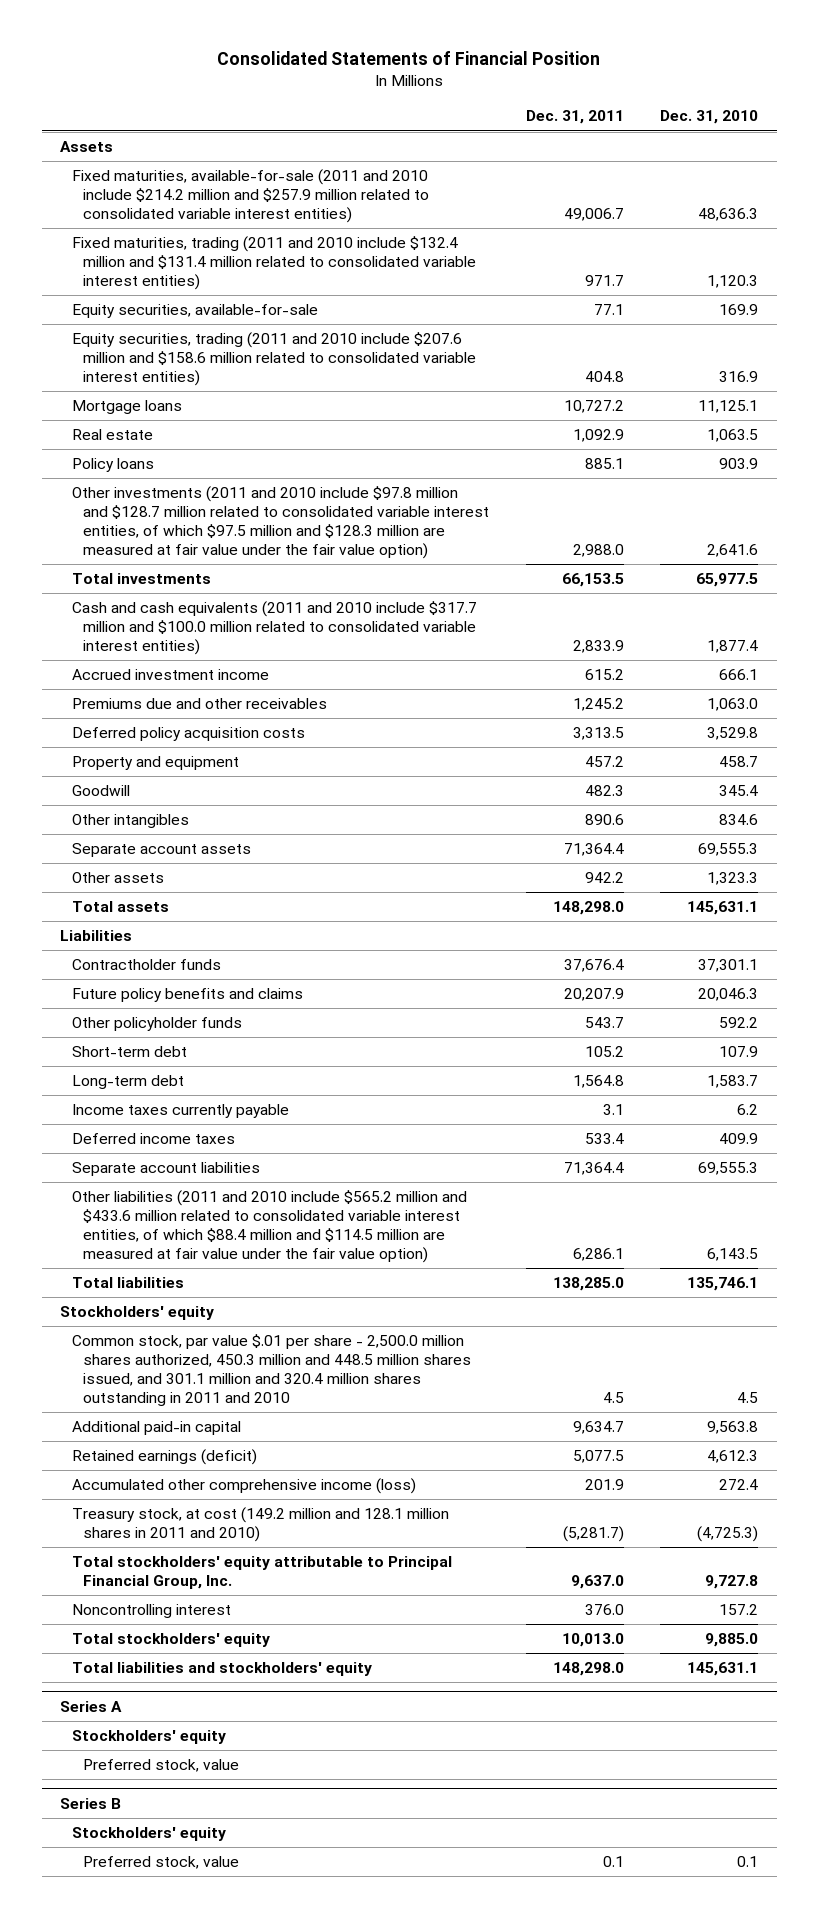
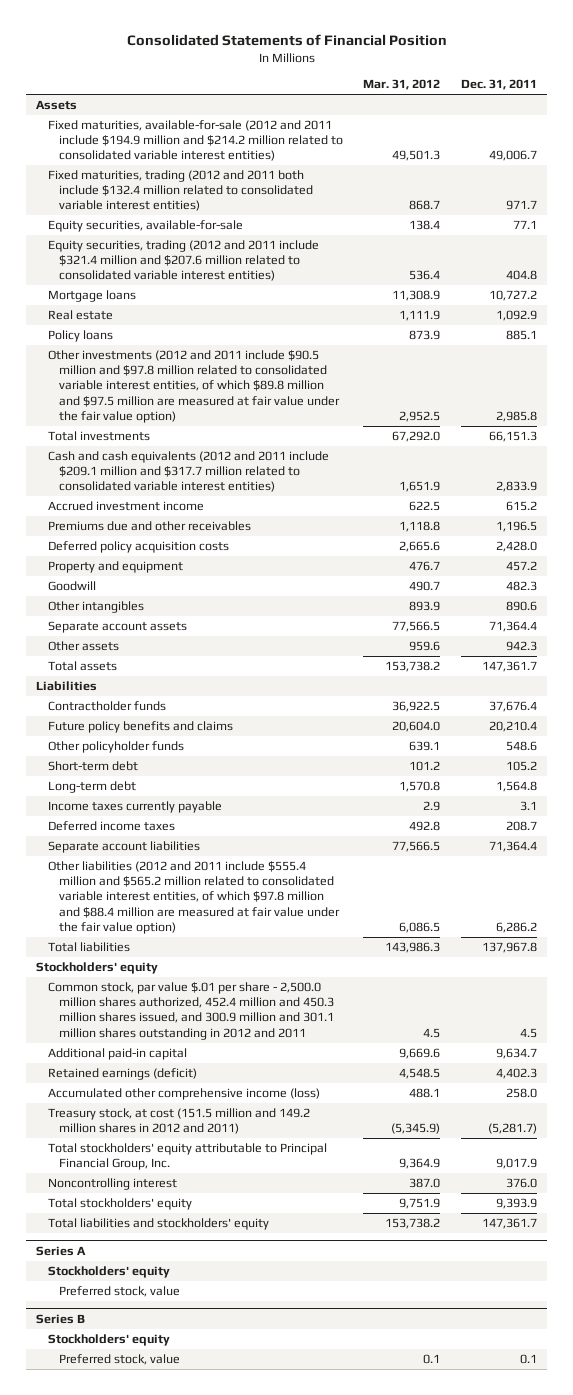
[660,110,759,125] Dec. 31, 2010 -> none
none -> [363,79,441,91] Mar. 31, 2012
[71,169,430,224] Fixed maturities, available-for-sale (2011 and 2010 include $214.2 million and $257.9 million related to consolidated variable interest entities) -> [47,120,343,162] Fixed maturities, available-for-sale (2012 and 2011 include $194.9 million and $214.2 million related to consolidated variable interest entities)
[71,236,477,291] Fixed maturities, trading (2011 and 2010 include $132.4 million and $131.4 million related to consolidated variable interest entities) -> [47,170,313,212] Fixed maturities, trading (2012 and 2011 both include $132.4 million related to consolidated variable interest entities)
[71,332,477,387] Equity securities, trading (2011 and 2010 include $207.6 million and $158.6 million related to consolidated variable interest entities) -> [47,240,319,282] Equity securities, trading (2012 and 2011 include $321.4 million and $207.6 million related to consolidated variable interest entities)
[71,486,490,560] Other investments (2011 and 2010 include $97.8 million and $128.7 million related to consolidated variable interest entities, of which $97.5 million and $128.3 million are measured at fair value under the fair value option) -> [47,350,340,423] Other investments (2012 and 2011 include $90.5 million and $97.8 million related to consolidated variable interest entities, of which $89.8 million and $97.5 million are measured at fair value under the fair value option)
[572,544,624,558] 2,988.0 -> [496,410,538,422] 2,985.8
[561,573,624,588] 66,153.5 -> [489,431,538,443] 66,151.3
[71,601,477,656] Cash and cash equivalents (2011 and 2010 include $317.7 million and $100.0 million related to consolidated variable interest entities) -> [47,451,329,493] Cash and cash equivalents (2012 and 2011 include $209.1 million and $317.7 million related to consolidated variable interest entities)
[572,698,624,712] 1,245.2 -> [496,521,538,533] 1,196.5
[572,727,624,741] 3,313.5 -> [496,541,538,553] 2,428.0
[584,872,624,884] 942.2 -> [506,641,538,652] 942.3
[552,901,624,916] 148,298.0 -> [482,661,538,673] 147,361.7
[563,988,624,1002] 20,207.9 -> [489,721,538,733] 20,210.4
[584,1017,624,1029] 543.7 -> [506,741,538,752] 548.6
[584,1133,624,1145] 533.4 -> [506,821,538,832] 208.7
[71,1190,467,1264] Other liabilities (2011 and 2010 include $565.2 million and $433.6 million related to consolidated variable interest entities, of which $88.4 million and $114.5 million are measured at fair value under the fair value option) -> [47,861,340,934] Other liabilities (2012 and 2011 include $555.4 million and $565.2 million related to consolidated variable interest entities, of which $97.8 million and $88.4 million are measured at fair value under the fair value option)
[572,1248,624,1262] 6,286.1 -> [496,921,538,933] 6,286.2
[552,1277,624,1292] 138,285.0 -> [482,942,538,954] 137,967.8
[71,1334,472,1407] Common stock, par value $.01 per share - 2,500.0 million shares authorized, 450.3 million and 448.5 million shares issued, and 301.1 million and 320.4 million shares outstanding in 2011 and 2010 -> [47,982,334,1040] Common stock, par value $.01 per share - 2,500.0 million shares authorized, 452.4 million and 450.3 million shares issued, and 300.9 million and 301.1 million shares outstanding in 2012 and 2011
[572,1450,624,1464] 5,077.5 -> [496,1068,538,1080] 4,402.3
[584,1479,624,1491] 201.9 -> [506,1088,538,1099] 258.0
[71,1507,449,1543] Treasury stock, at cost (149.2 million and 128.1 million shares in 2011 and 2010) -> [47,1108,310,1135] Treasury stock, at cost (151.5 million and 149.2 million shares in 2012 and 2011)
[570,1575,624,1590] 9,637.0 -> [496,1158,538,1170] 9,017.9
[561,1633,624,1648] 10,013.0 -> [496,1198,538,1210] 9,393.9
[552,1662,624,1677] 148,298.0 -> [482,1218,538,1230] 147,361.7

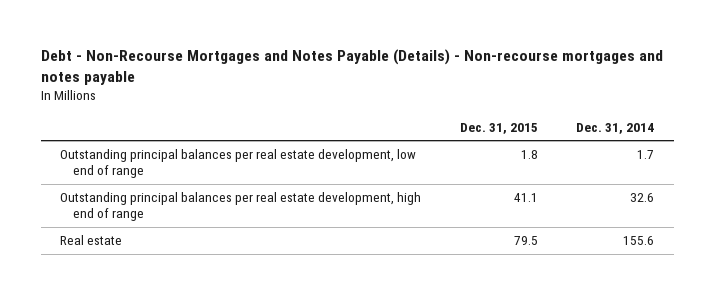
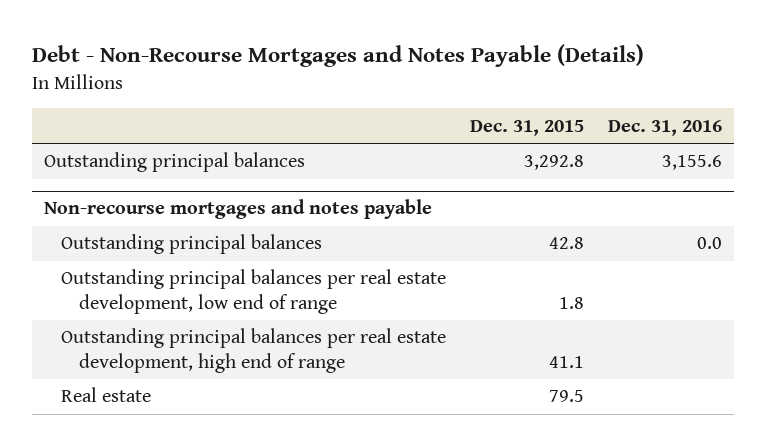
[40,49,663,86] Debt - Non-Recourse Mortgages and Notes Payable (Details) - Non-recourse mortgages and notes payable -> [31,44,644,68] Debt - Non-Recourse Mortgages and Notes Payable (Details)
[576,122,655,134] Dec. 31, 2014 -> none
none -> [607,119,722,136] Dec. 31, 2016
none -> [43,152,305,173] Outstanding principal balances
none -> [43,199,432,220] Non-recourse mortgages and notes payable
none -> [61,234,323,255] Outstanding principal balances

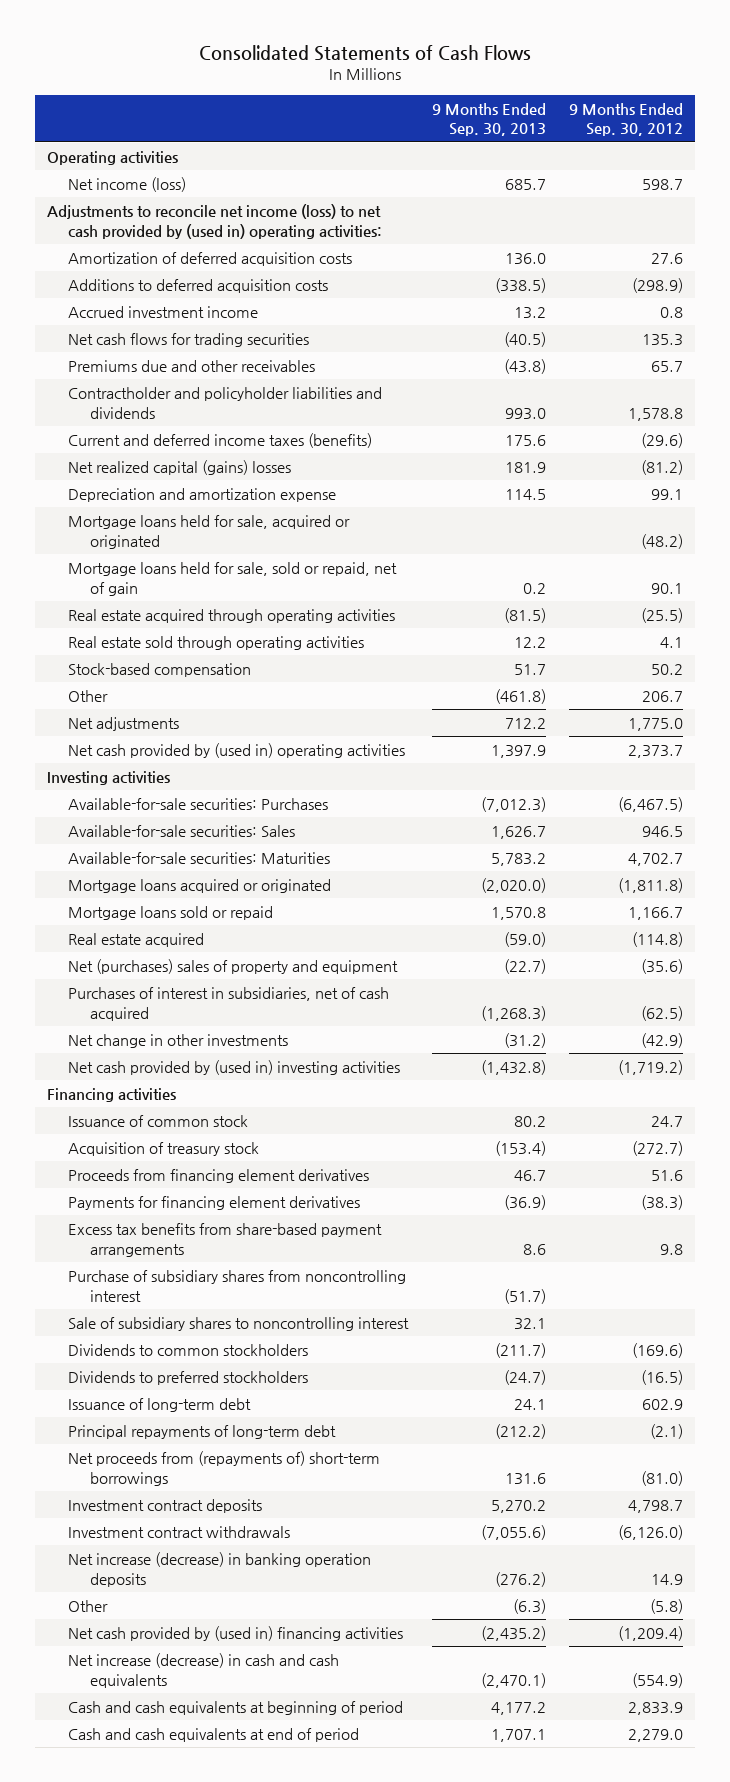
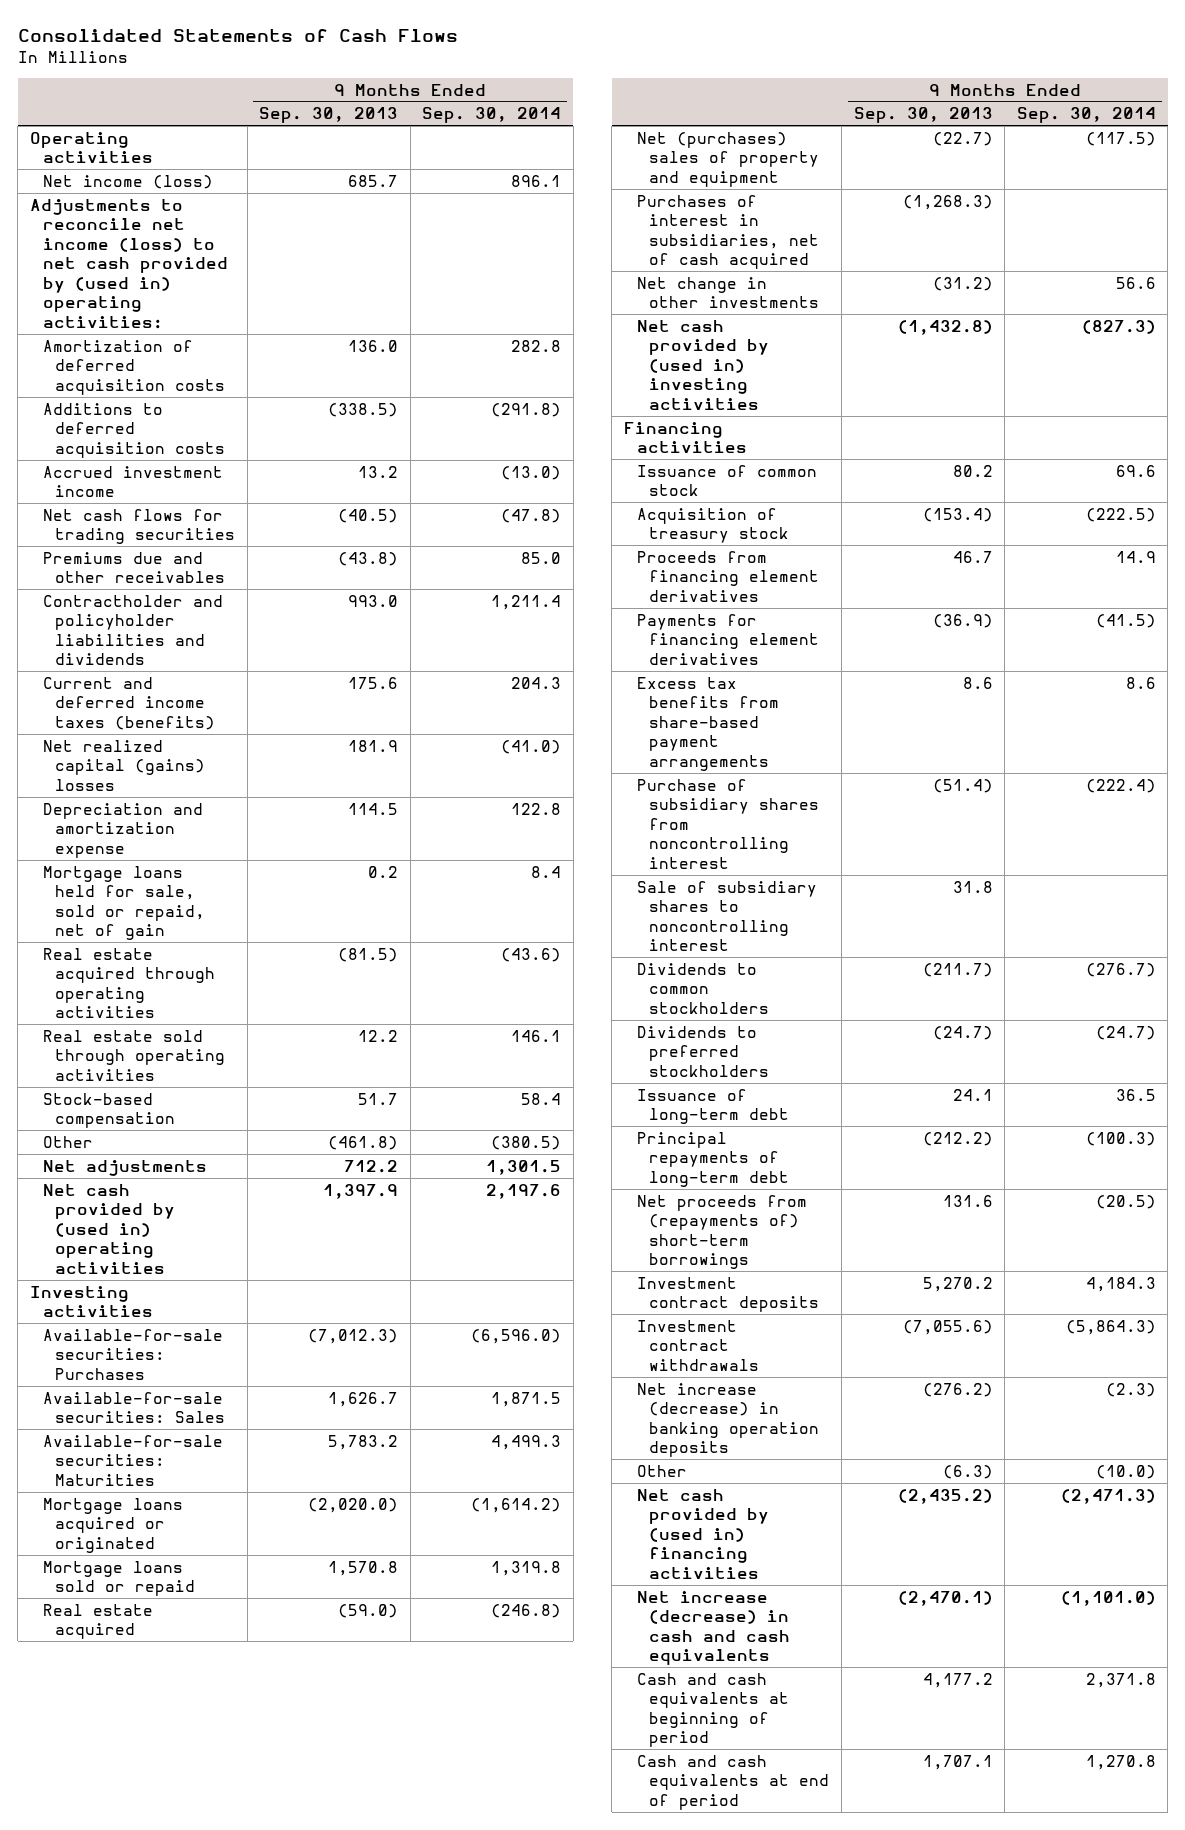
[569,102,684,137] 9 Months Ended Sep. 30, 2012 -> none
none -> [422,107,562,124] Sep. 30, 2014
[68,515,351,549] Mortgage loans held for sale, acquired or originated -> none
[503,1288,546,1304] (51.7) -> [932,778,993,793] (51.4)
[513,1318,546,1331] 32.1 -> [952,880,993,893] 31.8

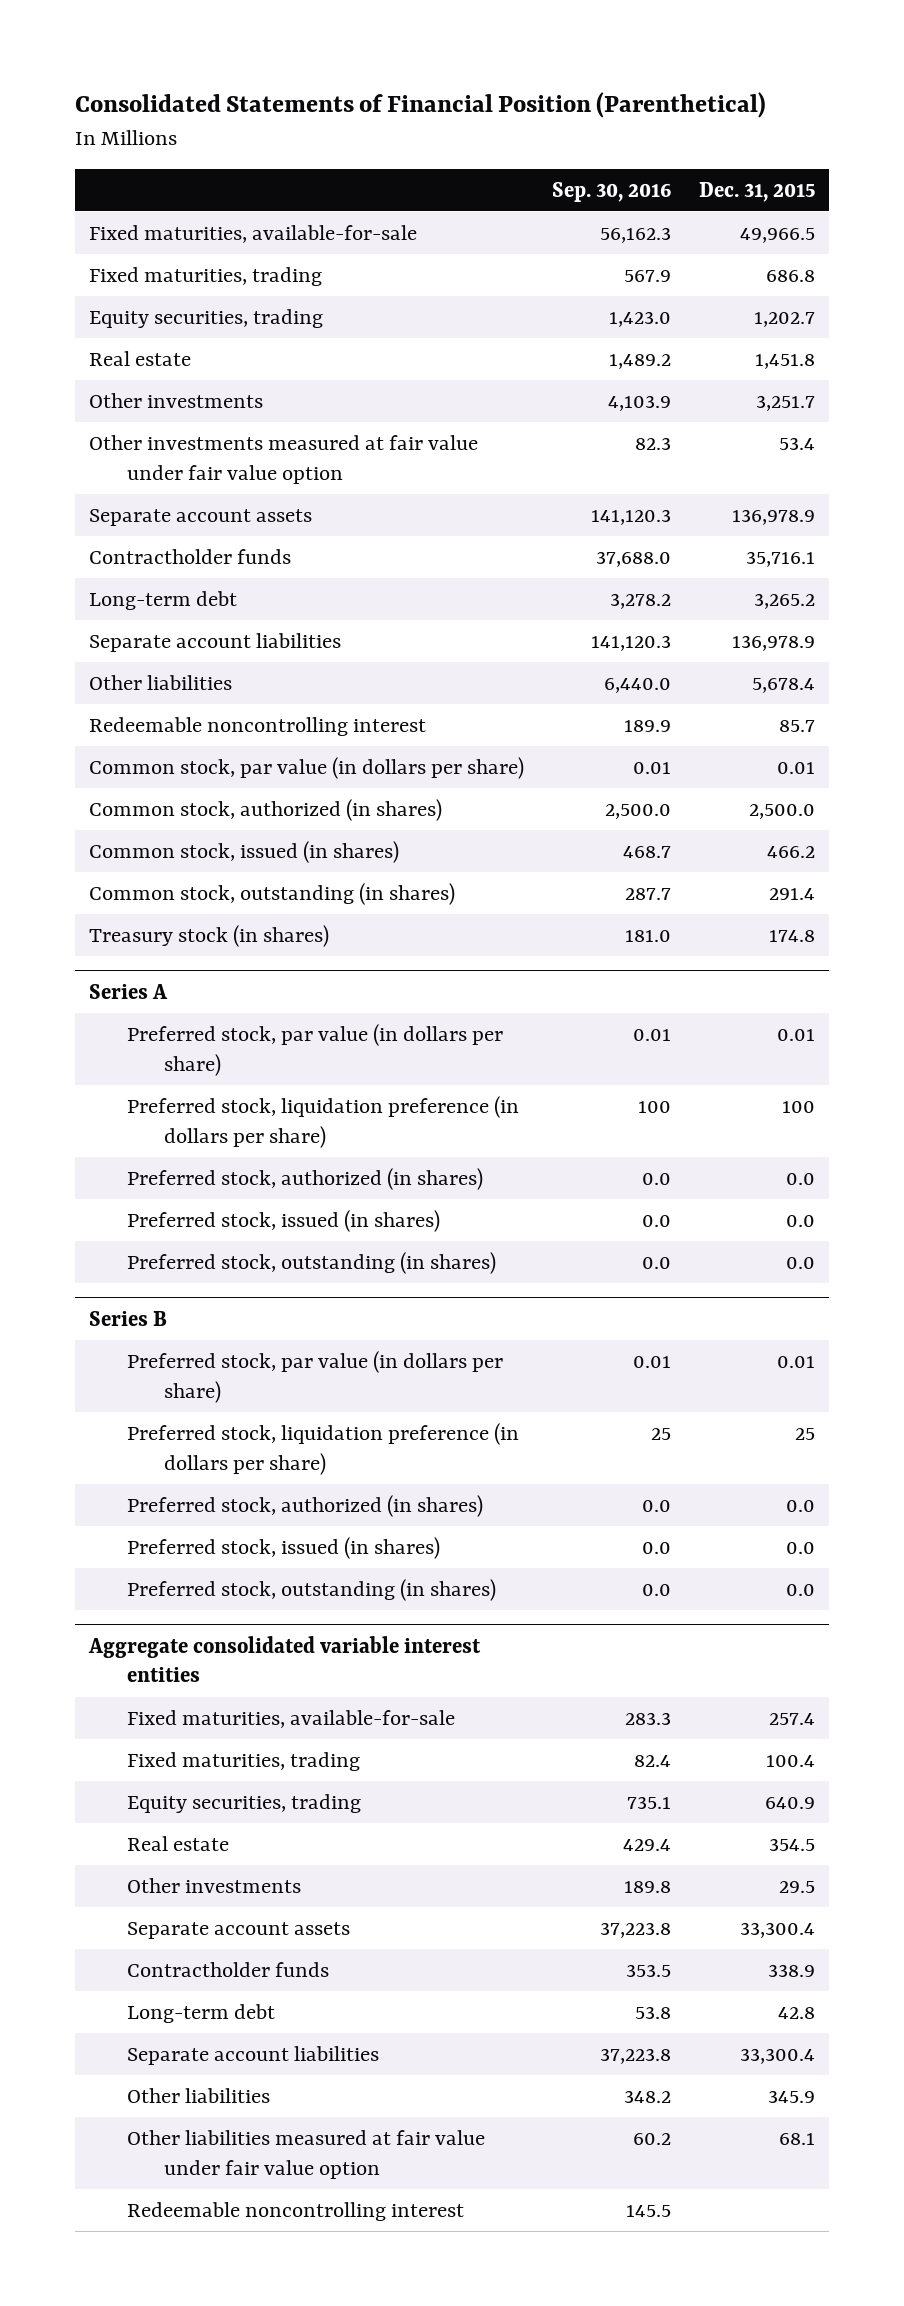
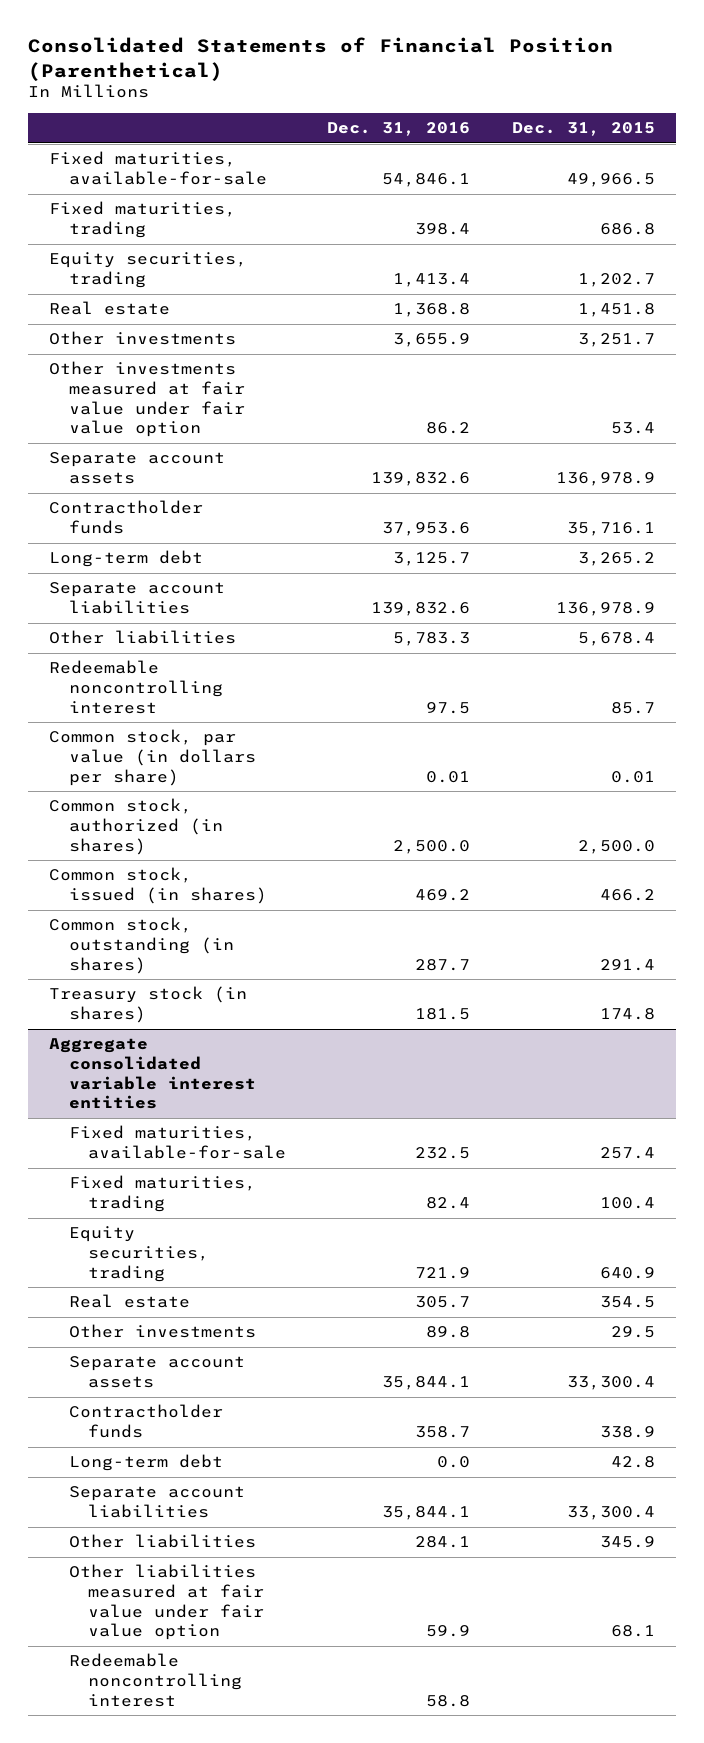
[551,181,671,202] Sep. 30, 2016 -> none
none -> [327,122,471,137] Dec. 31, 2016
[88,983,168,999] Series A -> none
[126,1023,503,1076] Preferred stock, par value (in dollars per share) -> none
[126,1095,519,1148] Preferred stock, liquidation preference (in dollars per share) -> none
[126,1167,483,1190] Preferred stock, authorized (in shares) -> none
[126,1209,440,1232] Preferred stock, issued (in shares) -> none
[126,1251,496,1274] Preferred stock, outstanding (in shares) -> none
[88,1310,167,1326] Series B -> none
[126,1350,503,1403] Preferred stock, par value (in dollars per share) -> none
[126,1422,519,1475] Preferred stock, liquidation preference (in dollars per share) -> none
[126,1494,483,1517] Preferred stock, authorized (in shares) -> none
[126,1536,440,1559] Preferred stock, issued (in shares) -> none
[126,1578,496,1601] Preferred stock, outstanding (in shares) -> none

